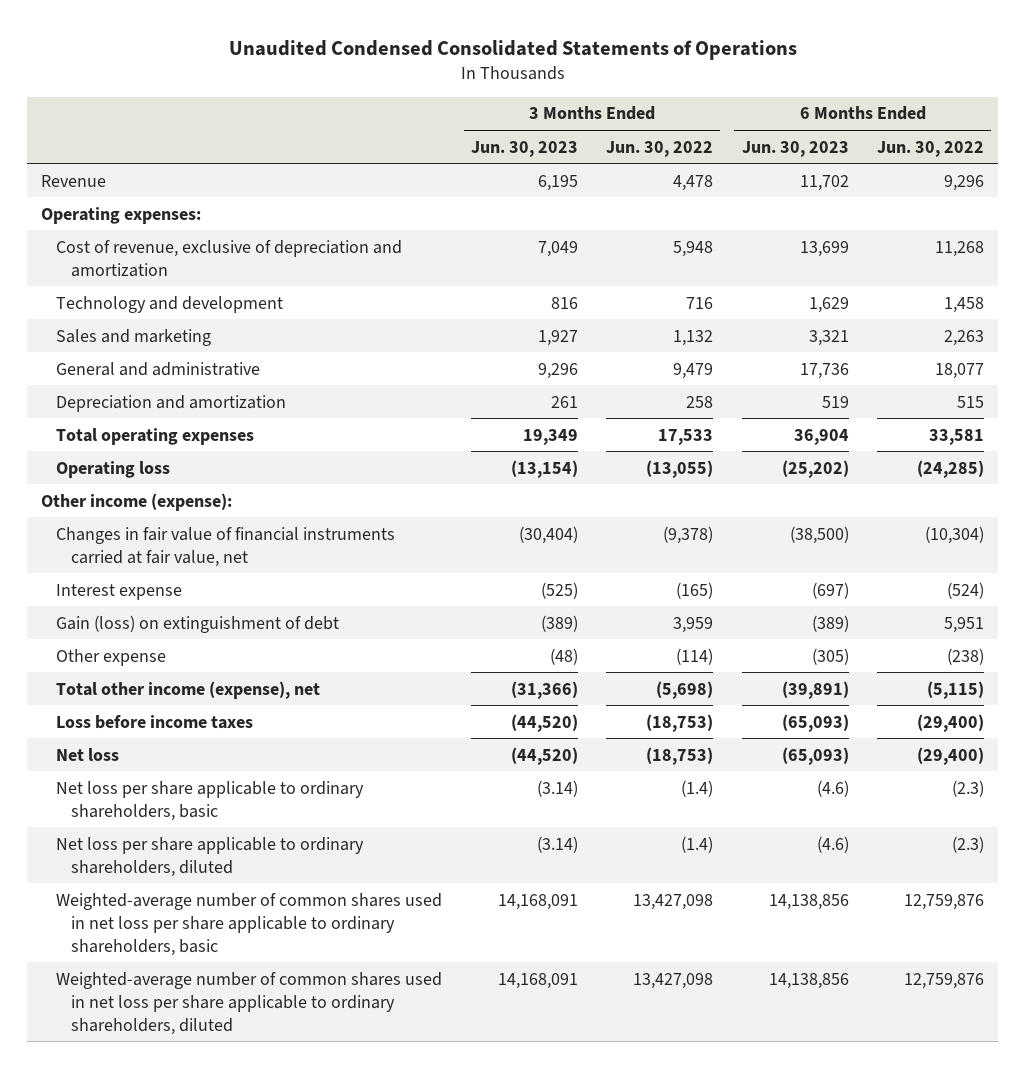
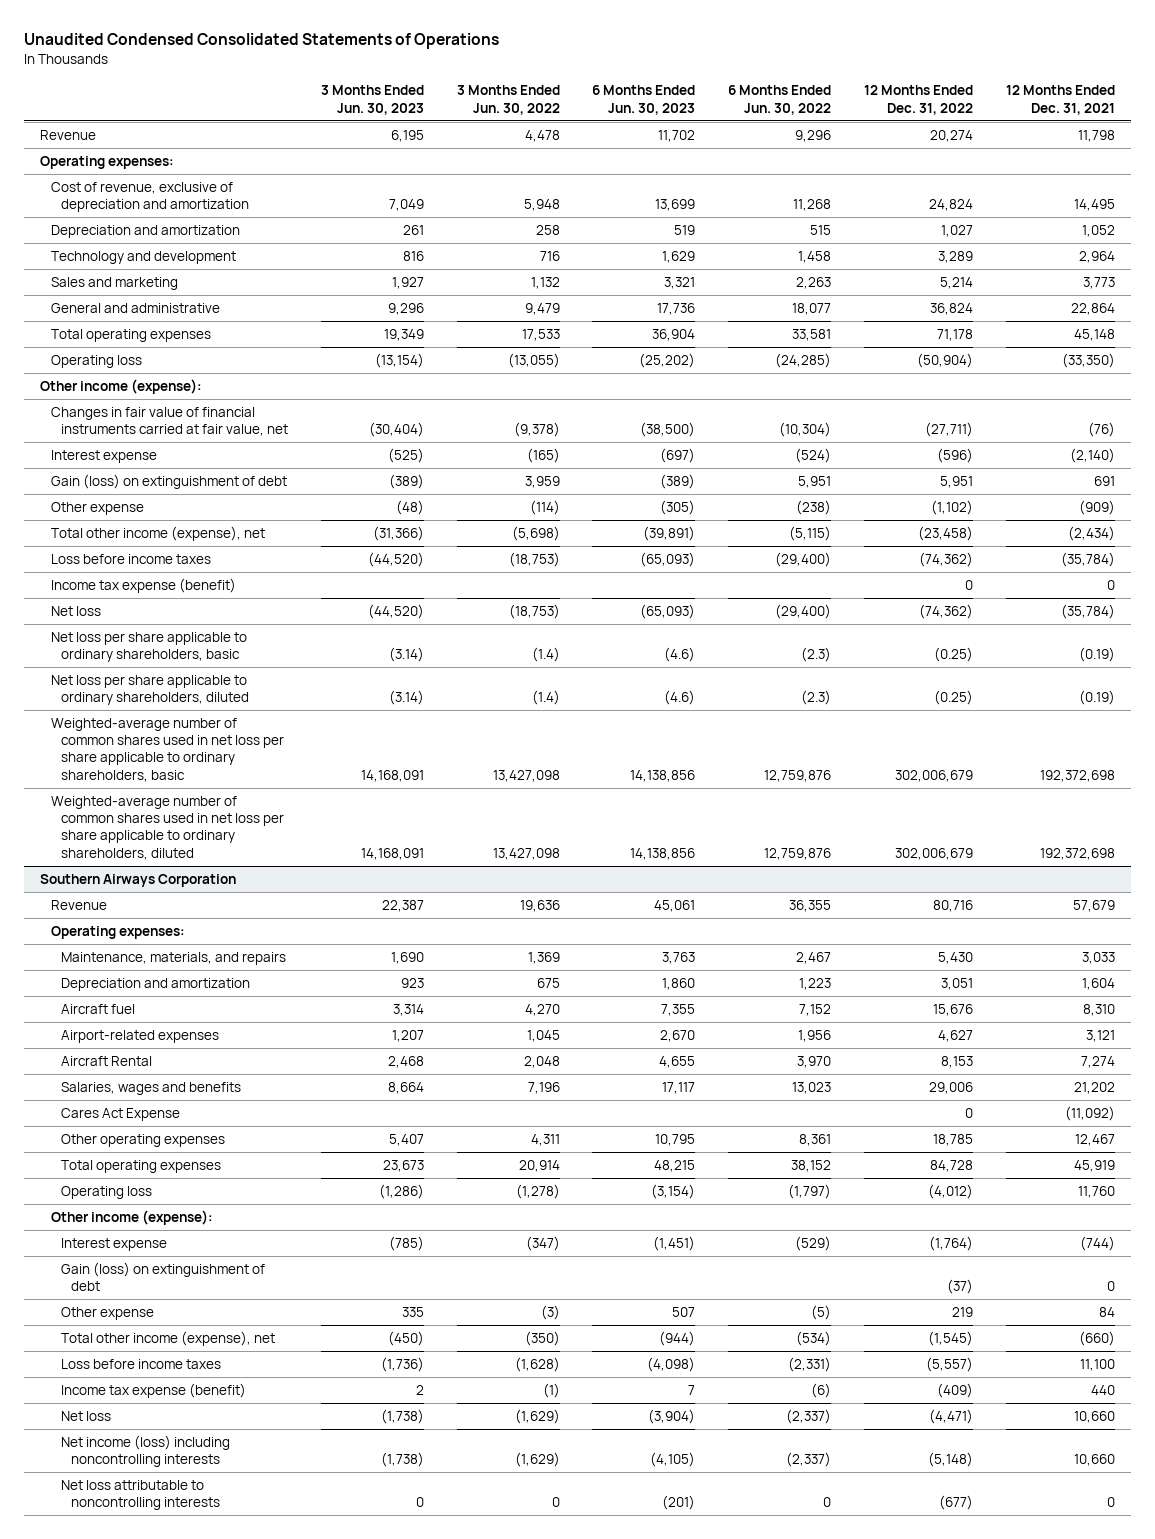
none -> [864,85,974,115] 12 Months Ended Dec. 31, 2022
none -> [1005,85,1115,115] 12 Months Ended Dec. 31, 2021
[56,394,287,412] Depreciation and amortization -> [50,225,240,239] Depreciation and amortization
none -> [50,578,236,594] Income tax expense (benefit)
none -> [40,874,237,888] Southern Airways Corporation
none -> [50,900,107,911] Revenue
none -> [50,926,185,940] Operating expenses:
none -> [60,952,286,966] Maintenance, materials, and repairs
none -> [60,978,250,992] Depreciation and amortization
none -> [60,1004,135,1015] Aircraft fuel
none -> [60,1030,219,1044] Airport-related expenses
none -> [60,1056,152,1067] Aircraft Rental
none -> [60,1082,241,1096] Salaries, wages and benefits
none -> [60,1108,180,1122] Cares Act Expense
none -> [60,1134,225,1148] Other operating expenses
none -> [60,1160,221,1174] Total operating expenses
none -> [60,1186,152,1200] Operating loss
none -> [50,1210,213,1226] Other income (expense):
none -> [60,1238,167,1252] Interest expense
none -> [60,1262,265,1292] Gain (loss) on extinguishment of debt
none -> [60,1307,154,1321] Other expense
none -> [60,1331,275,1347] Total other income (expense), net
none -> [60,1359,221,1370] Loss before income taxes
none -> [60,1383,246,1399] Income tax expense (benefit)
none -> [60,1411,111,1422] Net loss
none -> [60,1435,230,1468] Net income (loss) including noncontrolling interests
none -> [60,1480,221,1511] Net loss attributable to noncontrolling interests

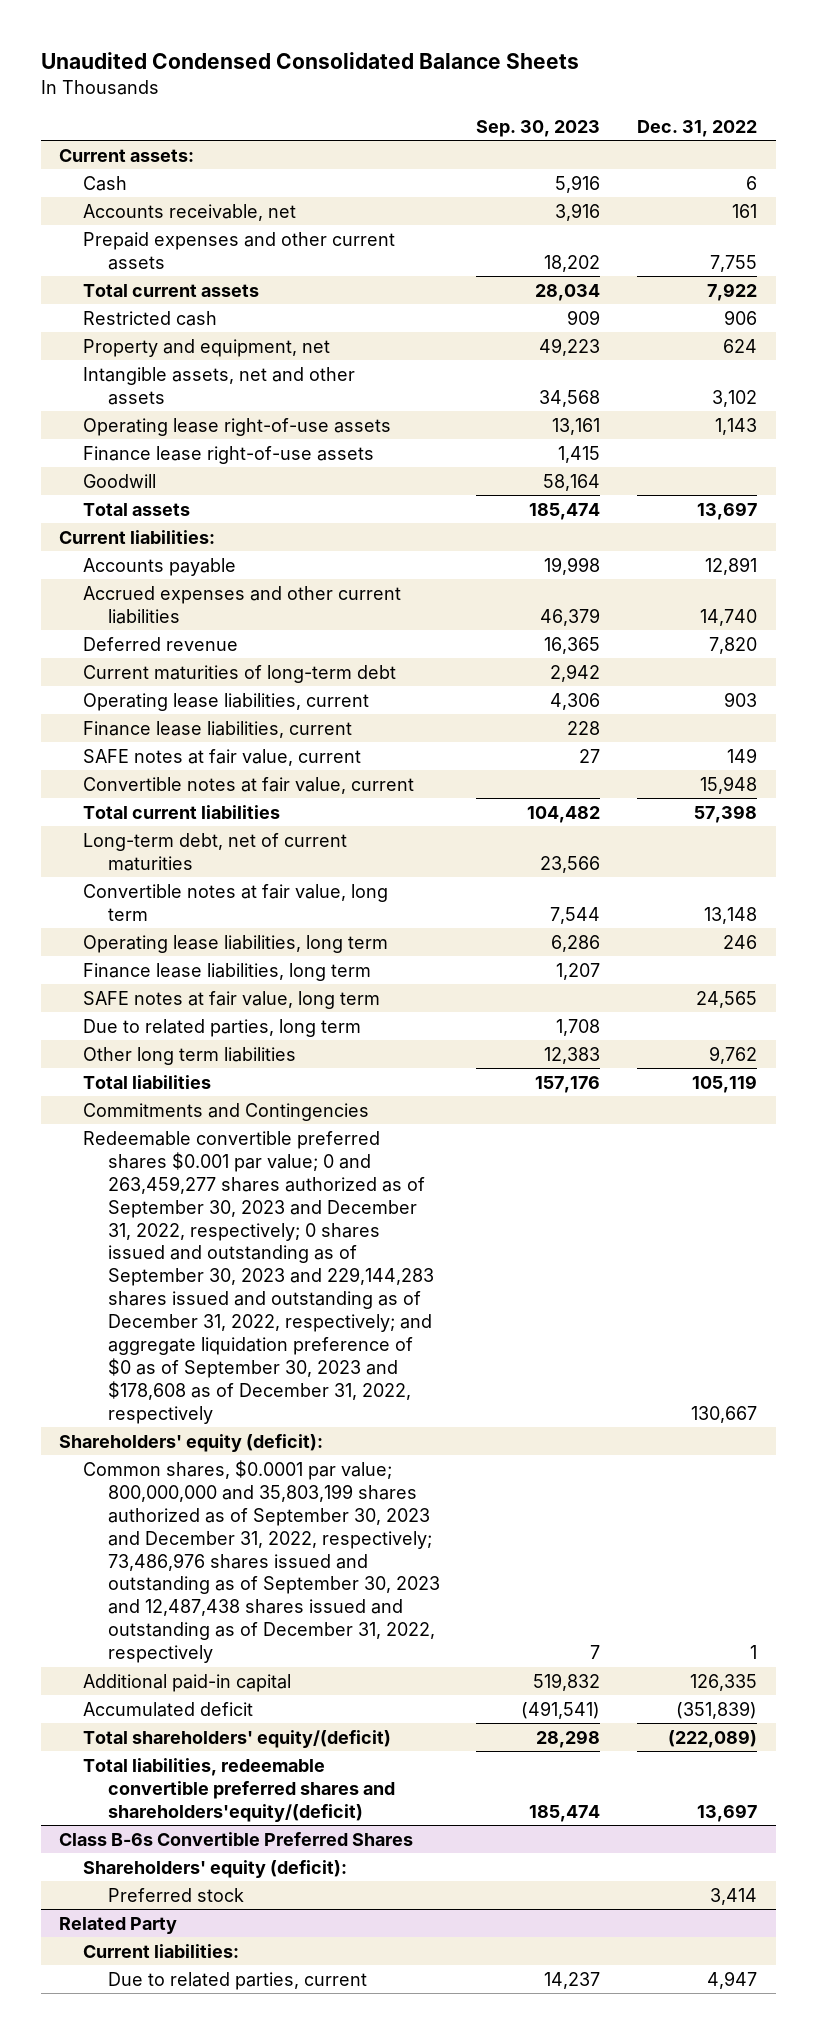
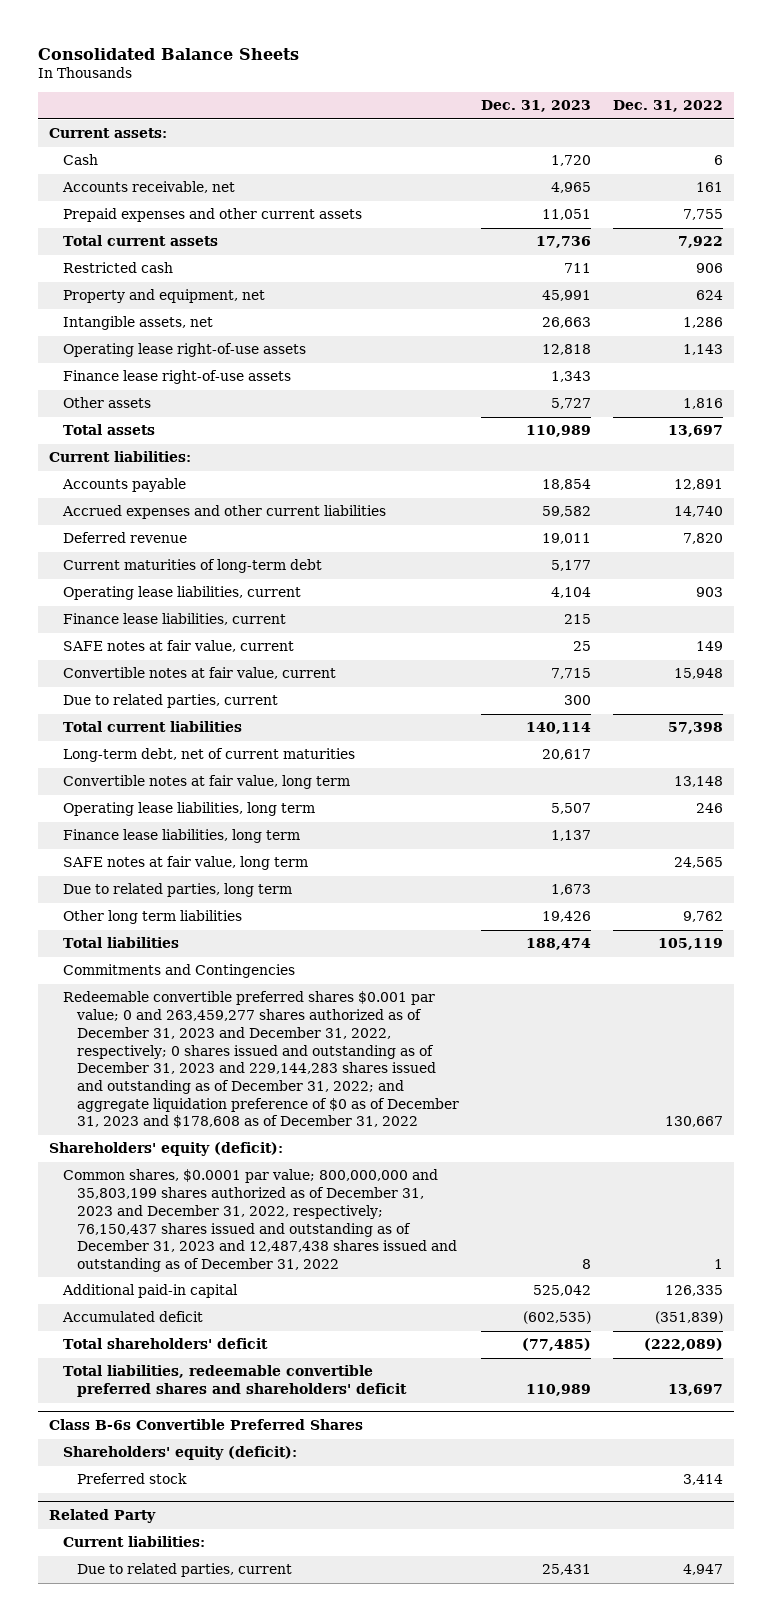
[40,51,579,69] Unaudited Condensed Consolidated Balance Sheets -> [38,47,300,60] Consolidated Balance Sheets
[476,119,601,137] Sep. 30, 2023 -> none
none -> [480,100,591,113] Dec. 31, 2023
[83,366,356,405] Intangible assets, net and other assets -> [62,316,213,331] Intangible assets, net
[712,389,758,407] 3,102 -> [682,317,723,329] 1,286
[83,473,157,488] Goodwill -> none
none -> [62,397,151,409] Other assets
none -> [62,694,278,709] Due to related parties, current
[83,1130,434,1424] Redeemable convertible preferred shares $0.001 par value; 0 and 263,459,277 shares authorized as of September 30, 2023 and December 31, 2022, respectively; 0 shares issued and outstanding as of September 30, 2023 and 229,144,283 shares issued and outstanding as of December 31, 2022, respectively; and aggregate liquidation preference of $0 as of September 30, 2023 and $178,608 as of December 31, 2022, respectively -> [62,991,459,1129] Redeemable convertible preferred shares $0.001 par value; 0 and 263,459,277 shares authorized as of December 31, 2023 and December 31, 2022, respectively; 0 shares issued and outstanding as of December 31, 2023 and 229,144,283 shares issued and outstanding as of December 31, 2022; and aggregate liquidation preference of $0 as of December 31, 2023 and $178,608 as of December 31, 2022
[83,1459,440,1664] Common shares, $0.0001 par value; 800,000,000 and 35,803,199 shares authorized as of September 30, 2023 and December 31, 2022, respectively; 73,486,976 shares issued and outstanding as of September 30, 2023 and 12,487,438 shares issued and outstanding as of December 31, 2022, respectively -> [62,1169,457,1272] Common shares, $0.0001 par value; 800,000,000 and 35,803,199 shares authorized as of December 31, 2023 and December 31, 2022, respectively; 76,150,437 shares issued and outstanding as of December 31, 2023 and 12,487,438 shares issued and outstanding as of December 31, 2022
[83,1729,392,1748] Total shareholders' equity/(deficit) -> [62,1338,268,1350] Total shareholders' deficit
[83,1757,395,1822] Total liabilities, redeemable convertible preferred shares and shareholders'equity/(deficit) -> [62,1365,407,1398] Total liabilities, redeemable convertible preferred shares and shareholders' deficit

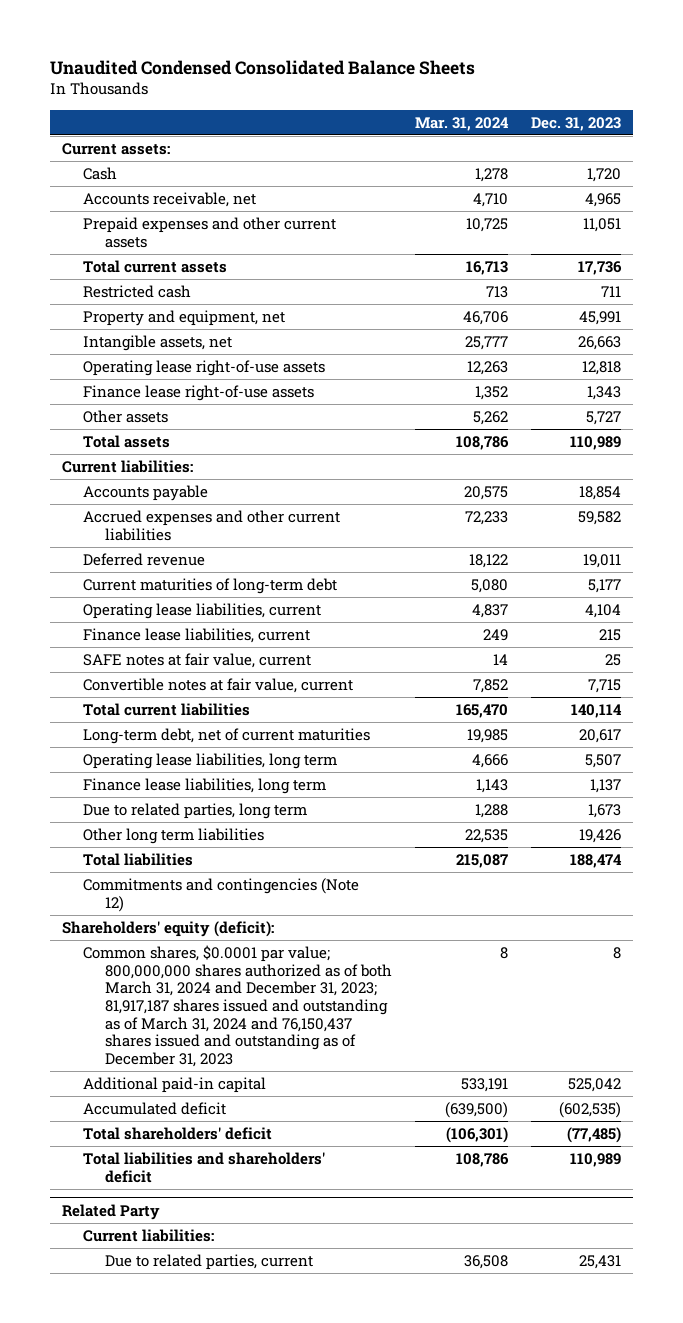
[38,47,300,60] Consolidated Balance Sheets -> [50,59,476,75] Unaudited Condensed Consolidated Balance Sheets
[612,100,723,113] Dec. 31, 2022 -> none
none -> [415,116,510,131] Mar. 31, 2024
[62,694,278,709] Due to related parties, current -> none
[62,775,350,790] Convertible notes at fair value, long term -> none
[62,856,308,871] SAFE notes at fair value, long term -> none
[62,991,459,1129] Redeemable convertible preferred shares $0.001 par value; 0 and 263,459,277 shares authorized as of December 31, 2023 and December 31, 2022, respectively; 0 shares issued and outstanding as of December 31, 2023 and 229,144,283 shares issued and outstanding as of December 31, 2022; and aggregate liquidation preference of $0 as of December 31, 2023 and $178,608 as of December 31, 2022 -> none
[62,964,295,979] Commitments and Contingencies -> [83,878,360,912] Commitments and contingencies (Note 12)
[62,1169,457,1272] Common shares, $0.0001 par value; 800,000,000 and 35,803,199 shares authorized as of December 31, 2023 and December 31, 2022, respectively; 76,150,437 shares issued and outstanding as of December 31, 2023 and 12,487,438 shares issued and outstanding as of December 31, 2022 -> [83,945,392,1068] Common shares, $0.0001 par value; 800,000,000 shares authorized as of both March 31, 2024 and December 31, 2023; 81,917,187 shares issued and outstanding as of March 31, 2024 and 76,150,437 shares issued and outstanding as of December 31, 2023
[49,1419,364,1431] Class B-6s Convertible Preferred Shares -> none
[62,1446,297,1461] Shareholders' equity (deficit): -> none
[76,1473,187,1485] Preferred stock -> none
[62,1365,407,1398] Total liabilities, redeemable convertible preferred shares and shareholders' deficit -> [83,1152,326,1183] Total liabilities and shareholders' deficit

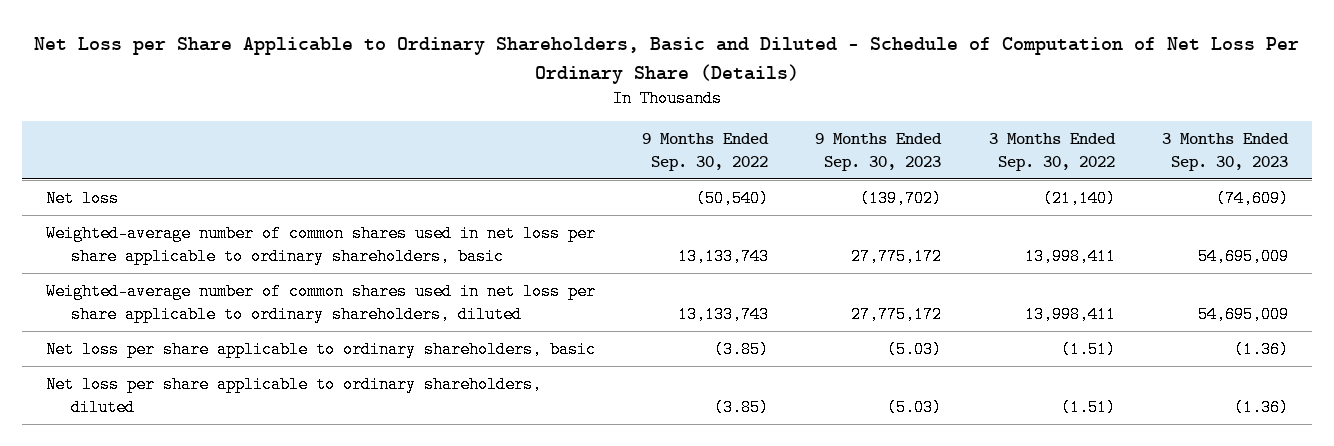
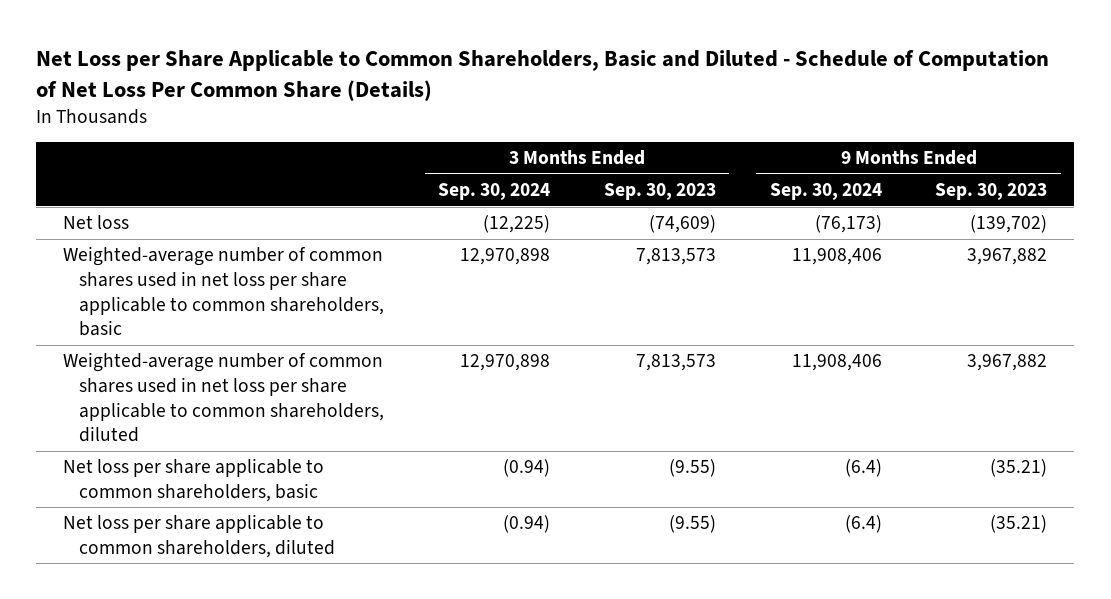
[33,37,1299,84] Net Loss per Share Applicable to Ordinary Shareholders, Basic and Diluted - Schedule of Computation of Net Loss Per Ordinary Share (Details) -> [36,50,1050,101] Net Loss per Share Applicable to Common Shareholders, Basic and Diluted - Schedule of Computation of Net Loss Per Common Share (Details)
[642,133,770,171] 9 Months Ended Sep. 30, 2022 -> none
[988,133,1116,171] 3 Months Ended Sep. 30, 2022 -> none
none -> [438,183,551,201] Sep. 30, 2024
none -> [769,183,882,201] Sep. 30, 2024
[45,225,596,265] Weighted-average number of common shares used in net loss per share applicable to ordinary shareholders, basic -> [63,246,385,337] Weighted-average number of common shares used in net loss per share applicable to common shareholders, basic
[851,247,943,265] 27,775,172 -> [967,248,1048,266] 3,967,882
[1197,247,1289,265] 54,695,009 -> [635,248,716,266] 7,813,573
[45,283,596,323] Weighted-average number of common shares used in net loss per share applicable to ordinary shareholders, diluted -> [63,352,385,443] Weighted-average number of common shares used in net loss per share applicable to common shareholders, diluted
[851,305,943,323] 27,775,172 -> [967,354,1048,372] 3,967,882
[1197,305,1289,323] 54,695,009 -> [635,354,716,372] 7,813,573
[45,341,596,359] Net loss per share applicable to ordinary shareholders, basic -> [63,458,325,502] Net loss per share applicable to common shareholders, basic
[887,341,943,359] (5.03) -> [990,459,1048,478] (35.21)
[1233,341,1289,359] (1.36) -> [668,459,716,478] (9.55)
[45,376,542,416] Net loss per share applicable to ordinary shareholders, diluted -> [63,514,336,558] Net loss per share applicable to common shareholders, diluted
[887,398,943,416] (5.03) -> [990,515,1048,534] (35.21)
[1233,398,1289,416] (1.36) -> [668,515,716,534] (9.55)

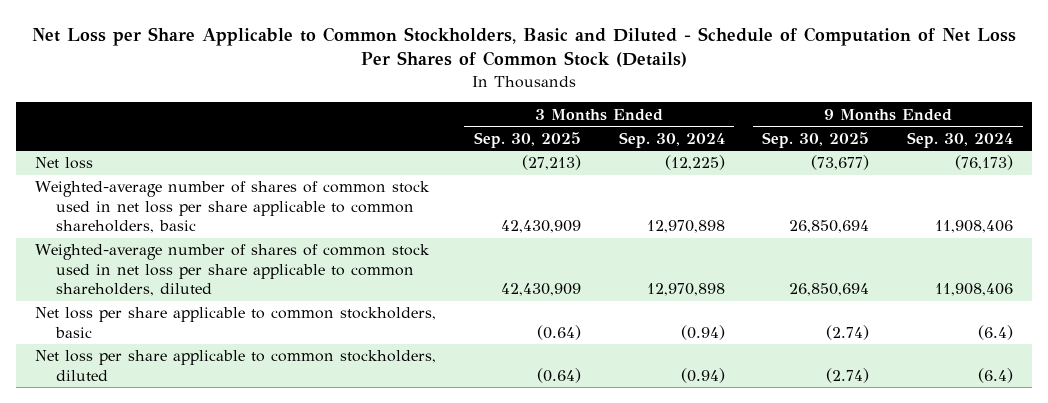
[36,50,1050,101] Net Loss per Share Applicable to Common Shareholders, Basic and Diluted - Schedule of Computation of Net Loss Per Common Share (Details) -> [32,26,1017,68] Net Loss per Share Applicable to Common Stockholders, Basic and Diluted - Schedule of Computation of Net Loss Per Shares of Common Stock (Details)
[603,183,716,201] Sep. 30, 2023 -> none
[935,183,1048,201] Sep. 30, 2023 -> none
none -> [473,131,581,148] Sep. 30, 2025
none -> [762,131,870,148] Sep. 30, 2025
[63,246,385,337] Weighted-average number of common shares used in net loss per share applicable to common shareholders, basic -> [35,181,431,234] Weighted-average number of shares of common stock used in net loss per share applicable to common shareholders, basic
[63,352,385,443] Weighted-average number of common shares used in net loss per share applicable to common shareholders, diluted -> [35,244,431,297] Weighted-average number of shares of common stock used in net loss per share applicable to common shareholders, diluted
[63,458,325,502] Net loss per share applicable to common shareholders, basic -> [35,307,437,338] Net loss per share applicable to common stockholders, basic
[63,514,336,558] Net loss per share applicable to common shareholders, diluted -> [35,350,437,381] Net loss per share applicable to common stockholders, diluted

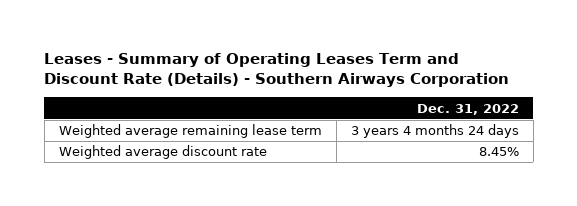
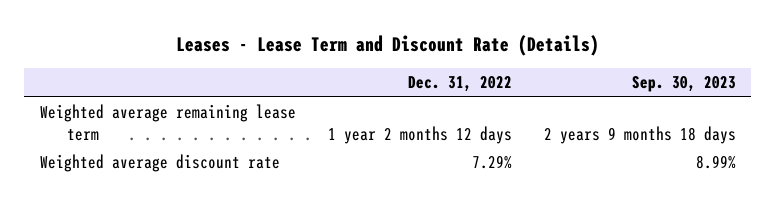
[44,53,510,88] Leases - Summary of Operating Leases Term and Discount Rate (Details) - Southern Airways Corporation -> [175,34,599,56] Leases - Lease Term and Discount Rate (Details)
none -> [631,76,736,93] Sep. 30, 2023
[350,124,519,139] 3 years 4 months 24 days -> [327,125,512,144] 1 year 2 months 12 days
[478,147,519,157] 8.45% -> [471,155,512,170] 7.29%

